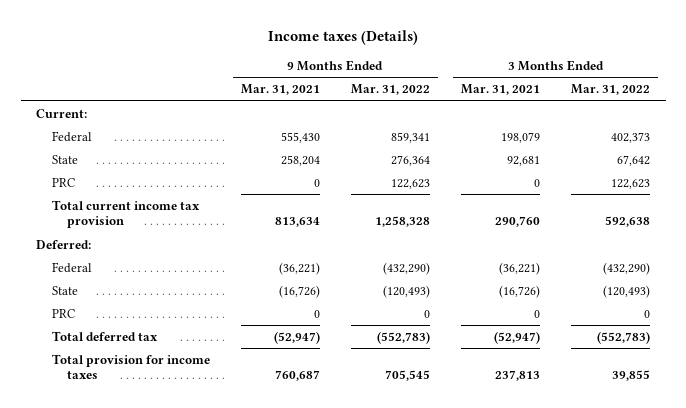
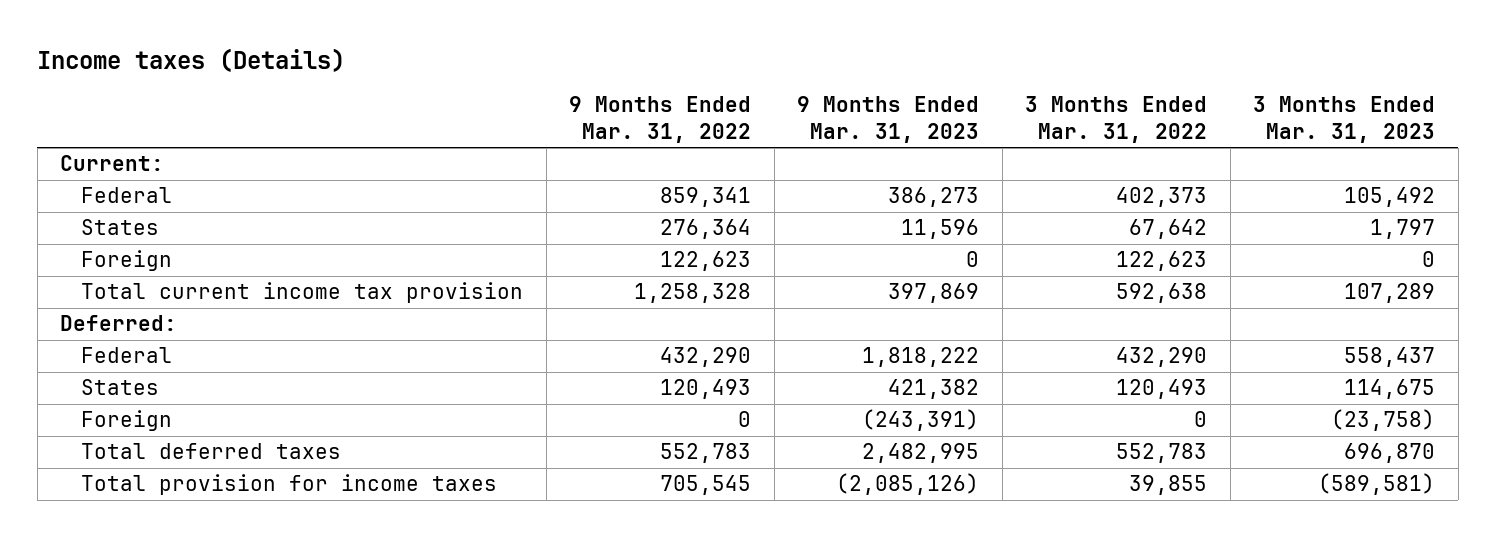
[240,84,320,96] Mar. 31, 2021 -> none
[461,84,541,96] Mar. 31, 2021 -> none
none -> [797,96,980,143] 9 Months Ended Mar. 31, 2023
none -> [1253,96,1436,143] 3 Months Ended Mar. 31, 2023
[51,154,78,164] State -> [81,219,160,236] States
[51,177,75,187] PRC -> [81,250,173,272] Foreign
[51,285,78,295] State -> none
[51,308,75,318] PRC -> none
[382,261,430,275] (432,290) -> [660,347,752,368] 432,290
[603,261,651,275] (432,290) -> [1116,347,1208,368] 432,290
none -> [81,379,160,396] States
none -> [81,410,173,432] Foreign
[51,330,158,341] Total deferred tax -> [81,443,342,460] Total deferred taxes
[376,330,430,344] (552,783) -> [660,443,752,464] 552,783
[597,330,651,344] (552,783) -> [1116,443,1208,464] 552,783

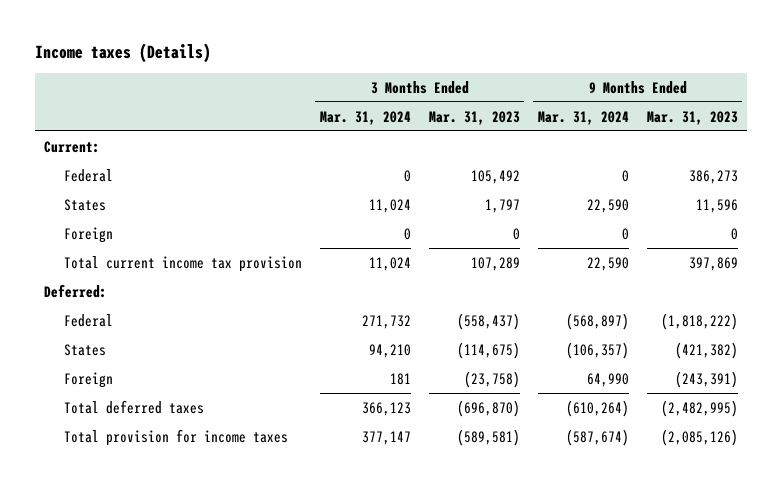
[569,96,752,143] 9 Months Ended Mar. 31, 2022 -> none
[1025,96,1208,143] 3 Months Ended Mar. 31, 2022 -> none
none -> [319,110,411,125] Mar. 31, 2024
none -> [537,110,629,125] Mar. 31, 2024
[862,347,980,368] 1,818,222 -> [660,312,738,330] (1,818,222)
[1344,347,1436,368] 558,437 -> [456,312,520,330] (558,437)
[888,379,980,400] 421,382 -> [674,341,738,359] (421,382)
[1344,379,1436,400] 114,675 -> [456,341,520,359] (114,675)
[862,443,980,464] 2,482,995 -> [660,399,738,417] (2,482,995)
[1344,443,1436,464] 696,870 -> [456,399,520,417] (696,870)

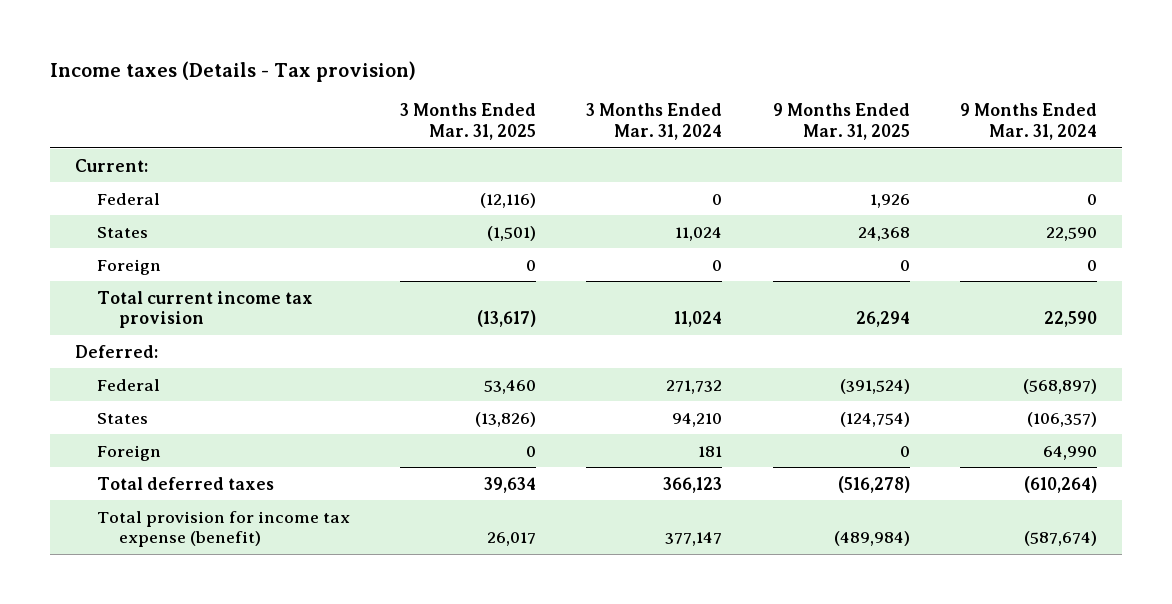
[34,42,211,63] Income taxes (Details) -> [49,60,416,82] Income taxes (Details - Tax provision)
[428,110,520,125] Mar. 31, 2023 -> none
[646,110,738,125] Mar. 31, 2023 -> none
none -> [400,103,537,140] 3 Months Ended Mar. 31, 2025
none -> [772,103,910,140] 9 Months Ended Mar. 31, 2025
[63,428,288,446] Total provision for income taxes -> [96,510,350,548] Total provision for income tax expense (benefit)

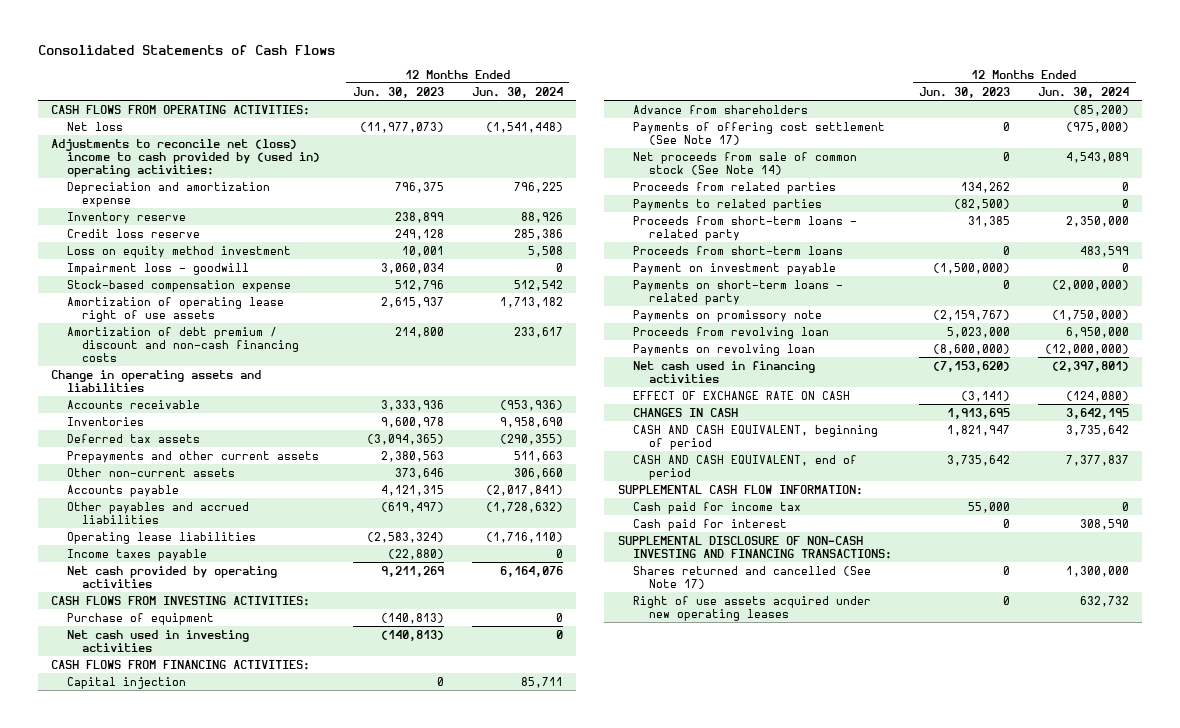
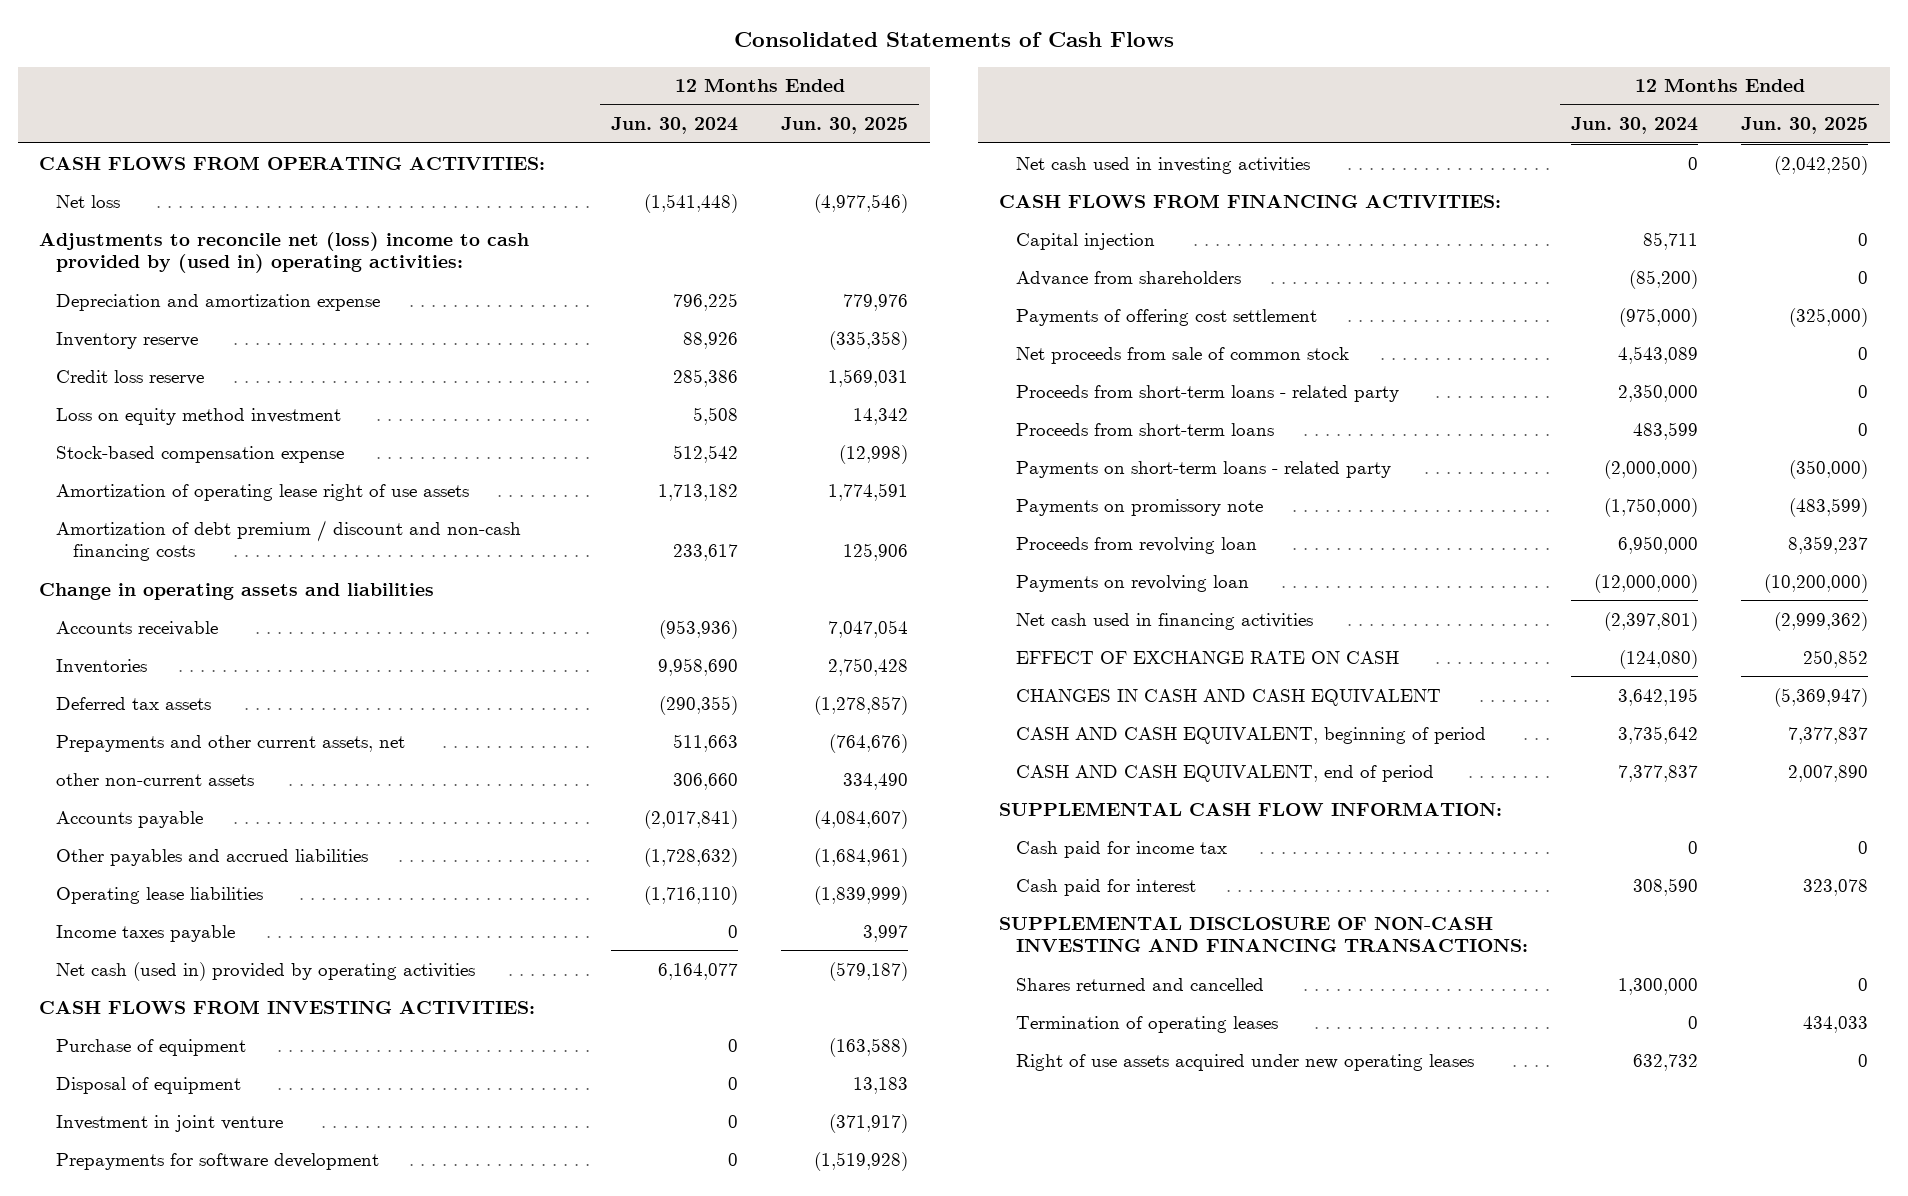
[353,86,445,98] Jun. 30, 2023 -> none
none -> [781,117,909,135] Jun. 30, 2025
[66,262,249,275] Impairment loss - goodwill -> none
[66,450,319,463] Prepayments and other current assets -> [56,734,406,752] Prepayments and other current assets, net
[66,467,235,477] Other non-current assets -> [56,772,255,786] other non-current assets
[66,565,277,588] Net cash provided by operating activities -> [56,961,476,981] Net cash (used in) provided by operating activities
[499,565,563,577] 6,164,076 -> [658,962,739,980] 6,164,077
none -> [56,1076,242,1094] Disposal of equipment
none -> [56,1114,284,1132] Investment in joint venture
none -> [56,1152,380,1170] Prepayments for software development
[633,181,837,194] Proceeds from related parties -> none
[633,198,823,211] Payments to related parties -> none
[633,121,886,145] Payments of offering cost settlement (See Note 17) -> [1016,308,1318,326] Payments of offering cost settlement
[633,151,858,175] Net proceeds from sale of common stock (See Note 14) -> [1016,346,1350,364] Net proceeds from sale of common stock
[633,262,837,275] Payment on investment payable -> none
[633,407,739,417] CHANGES IN CASH -> [1016,688,1442,706] CHANGES IN CASH AND CASH EQUIVALENT
[633,565,872,589] Shares returned and cancelled (See Note 17) -> [1016,977,1265,991] Shares returned and cancelled
none -> [1016,1015,1279,1033] Termination of operating leases

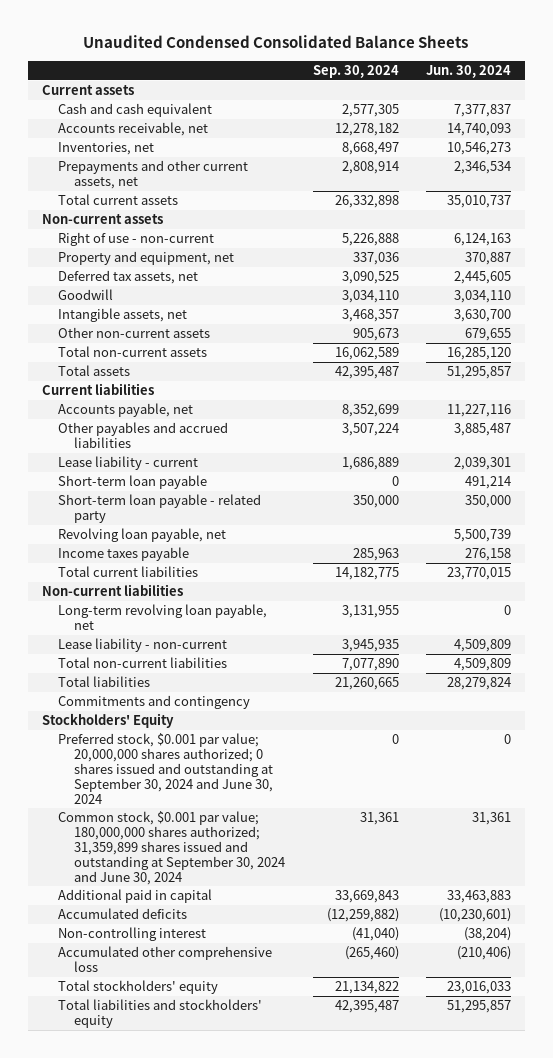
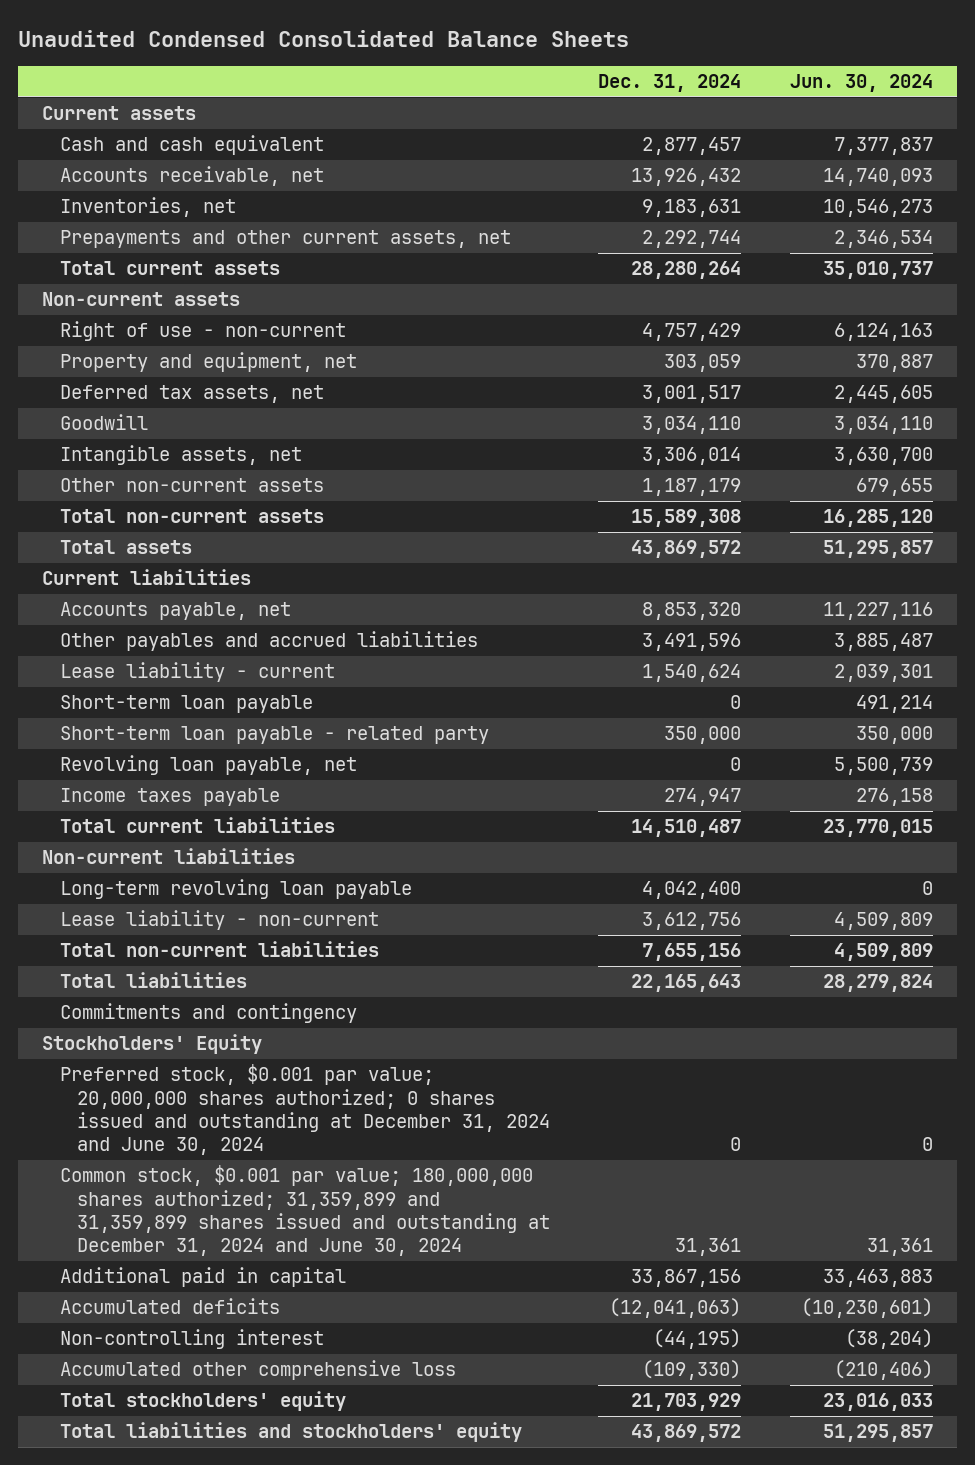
[312,65,399,79] Sep. 30, 2024 -> none
none -> [598,73,742,92] Dec. 31, 2024
[58,604,268,630] Long-term revolving loan payable, net -> [59,879,412,900] Long-term revolving loan payable
[58,733,274,804] Preferred stock, $0.001 par value; 20,000,000 shares authorized; 0 shares issued and outstanding at September 30, 2024 and June 30, 2024 -> [59,1064,550,1156] Preferred stock, $0.001 par value; 20,000,000 shares authorized; 0 shares issued and outstanding at December 31, 2024 and June 30, 2024
[58,811,286,885] Common stock, $0.001 par value; 180,000,000 shares authorized; 31,359,899 shares issued and outstanding at September 30, 2024 and June 30, 2024 -> [59,1165,550,1257] Common stock, $0.001 par value; 180,000,000 shares authorized; 31,359,899 and 31,359,899 shares issued and outstanding at December 31, 2024 and June 30, 2024

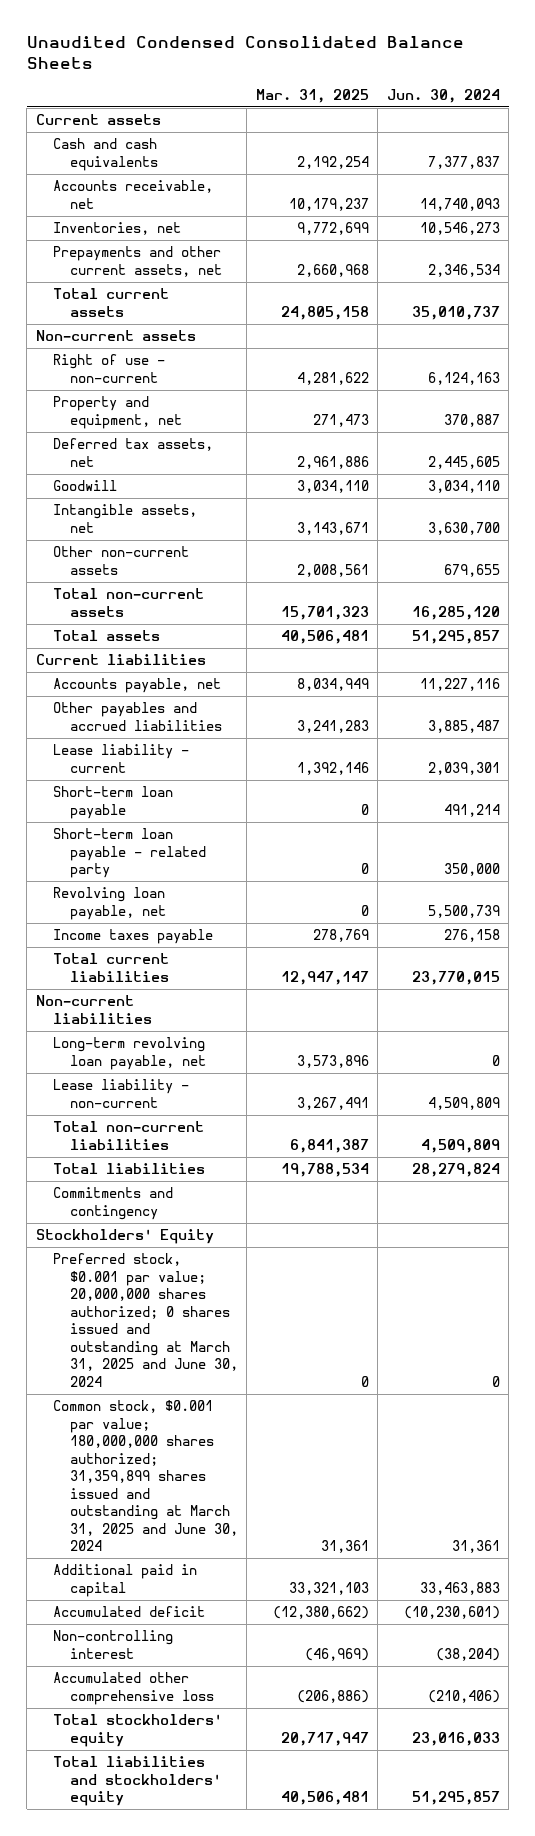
[598,73,742,92] Dec. 31, 2024 -> none
none -> [255,88,369,103] Mar. 31, 2025
[59,135,324,156] Cash and cash equivalent -> [52,138,158,171] Cash and cash equivalents
[59,879,412,900] Long-term revolving loan payable -> [52,1037,206,1070] Long-term revolving loan payable, net
[59,1064,550,1156] Preferred stock, $0.001 par value; 20,000,000 shares authorized; 0 shares issued and outstanding at December 31, 2024 and June 30, 2024 -> [52,1253,238,1387] Preferred stock, $0.001 par value; 20,000,000 shares authorized; 0 shares issued and outstanding at March 31, 2025 and June 30, 2024
[59,1165,550,1257] Common stock, $0.001 par value; 180,000,000 shares authorized; 31,359,899 and 31,359,899 shares issued and outstanding at December 31, 2024 and June 30, 2024 -> [52,1400,238,1552] Common stock, $0.001 par value; 180,000,000 shares authorized; 31,359,899 shares issued and outstanding at March 31, 2025 and June 30, 2024
[59,1298,280,1315] Accumulated deficits -> [52,1606,205,1618] Accumulated deficit

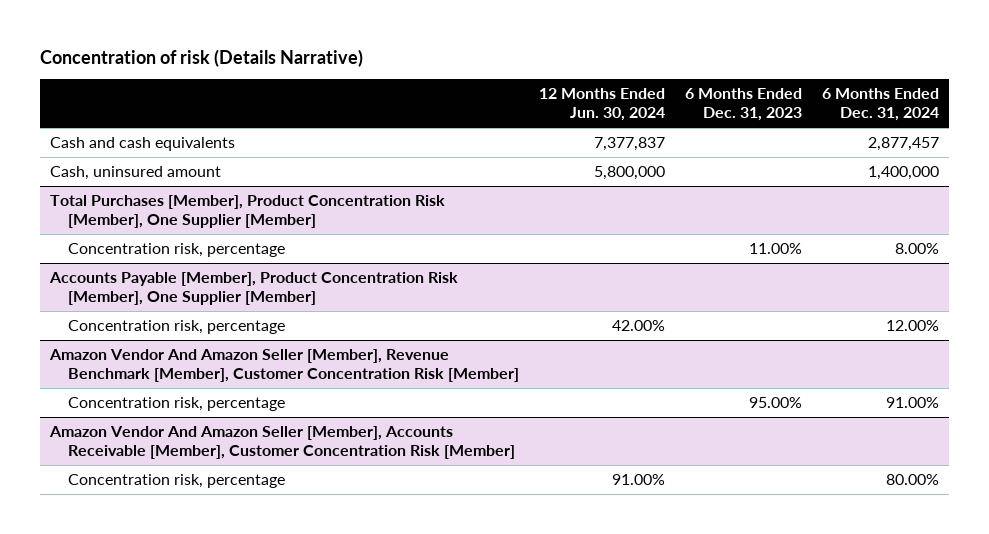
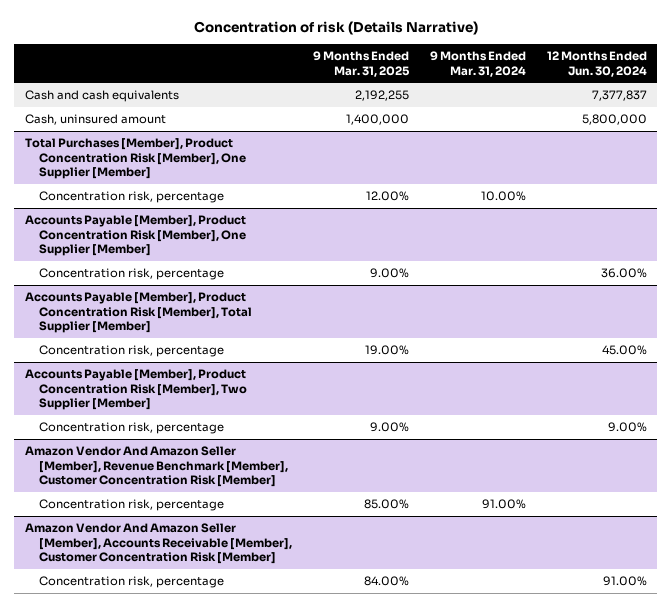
[684,88,802,122] 6 Months Ended Dec. 31, 2023 -> none
[821,88,939,122] 6 Months Ended Dec. 31, 2024 -> none
none -> [312,50,410,77] 9 Months Ended Mar. 31, 2025
none -> [429,50,526,77] 9 Months Ended Mar. 31, 2024
[612,319,666,331] 42.00% -> [600,268,647,279] 36.00%
none -> [24,292,252,334] Accounts Payable [Member], Product Concentration Risk [Member], Total Supplier [Member]
none -> [38,345,224,358] Concentration risk, percentage
none -> [24,369,247,411] Accounts Payable [Member], Product Concentration Risk [Member], Two Supplier [Member]
none -> [38,422,224,435] Concentration risk, percentage

